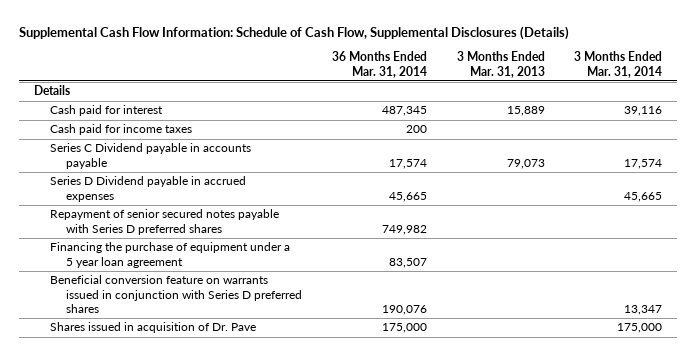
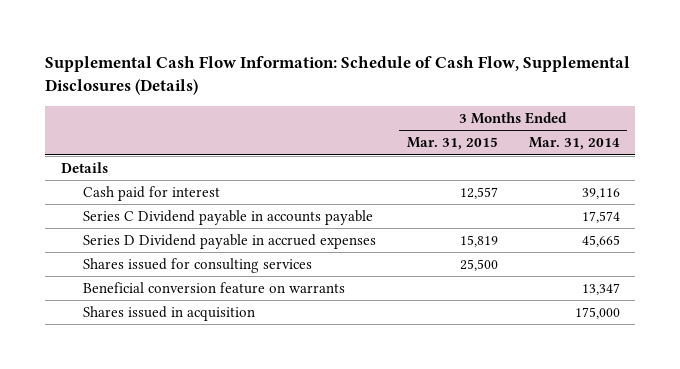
[331,51,427,78] 36 Months Ended Mar. 31, 2014 -> none
[456,51,545,78] 3 Months Ended Mar. 31, 2013 -> none
none -> [406,137,498,151] Mar. 31, 2015
[50,124,193,136] Cash paid for income taxes -> none
[50,209,280,235] Repayment of senior secured notes payable with Series D preferred shares -> none
[50,242,291,268] Financing the purchase of equipment under a 5 year loan agreement -> none
none -> [82,257,312,273] Shares issued for consulting services
[50,275,303,313] Beneficial conversion feature on warrants issued in conjunction with Series D preferred shares -> [82,281,345,294] Beneficial conversion feature on warrants
[50,322,257,334] Shares issued in acquisition of Dr. Pave -> [82,305,255,321] Shares issued in acquisition

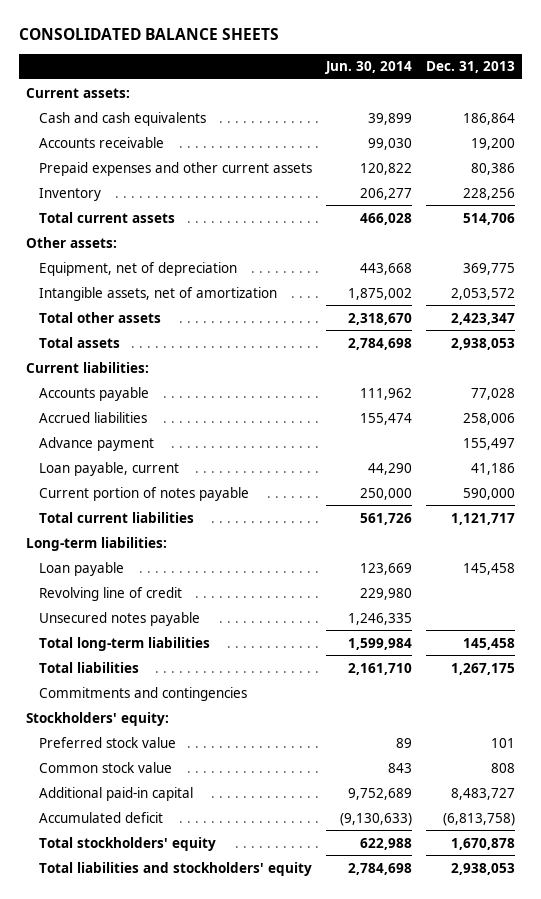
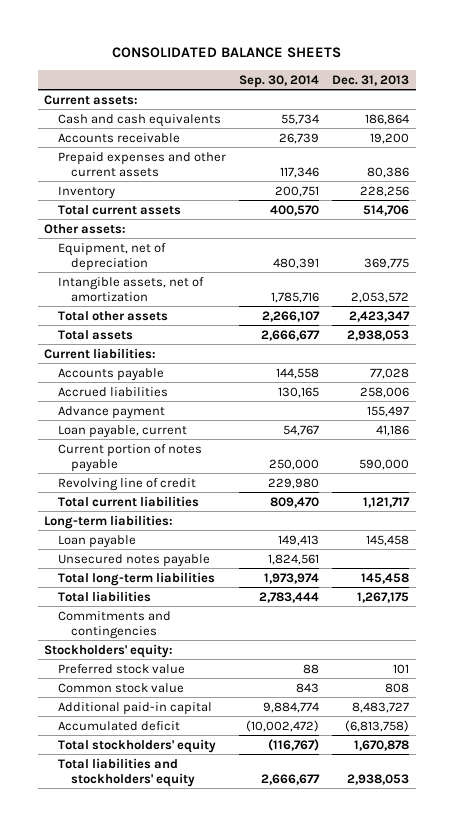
[325,61,413,75] Jun. 30, 2014 -> none
none -> [239,74,320,88] Sep. 30, 2014
[39,586,183,601] Revolving line of credit -> [57,477,196,491] Revolving line of credit

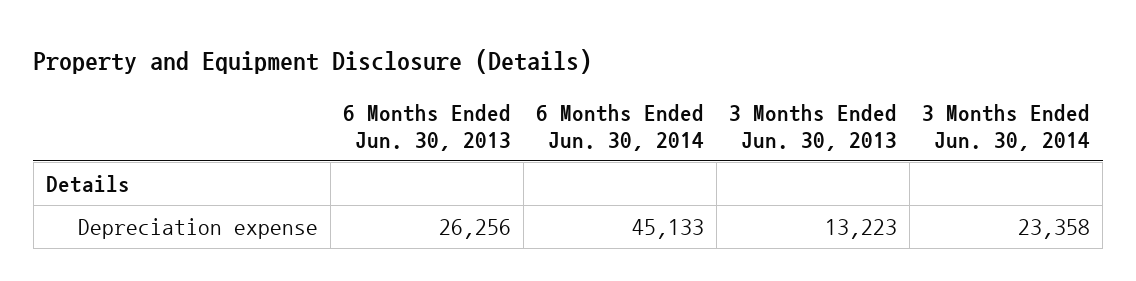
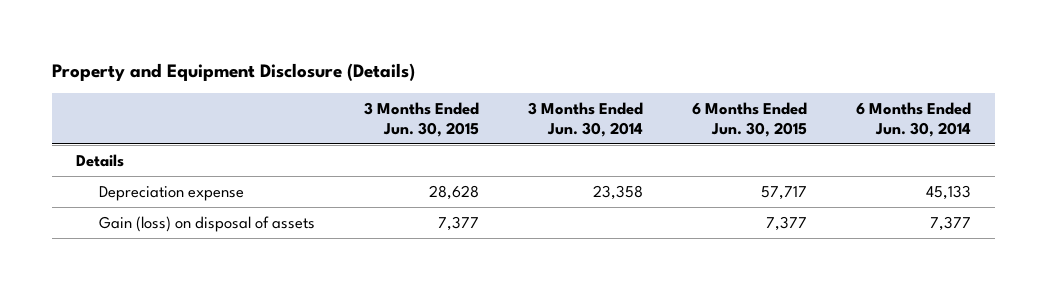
[342,103,511,151] 6 Months Ended Jun. 30, 2013 -> none
[728,103,897,151] 3 Months Ended Jun. 30, 2013 -> none
none -> [364,102,480,137] 3 Months Ended Jun. 30, 2015
none -> [692,102,808,137] 6 Months Ended Jun. 30, 2015
none -> [99,215,316,232] Gain (loss) on disposal of assets

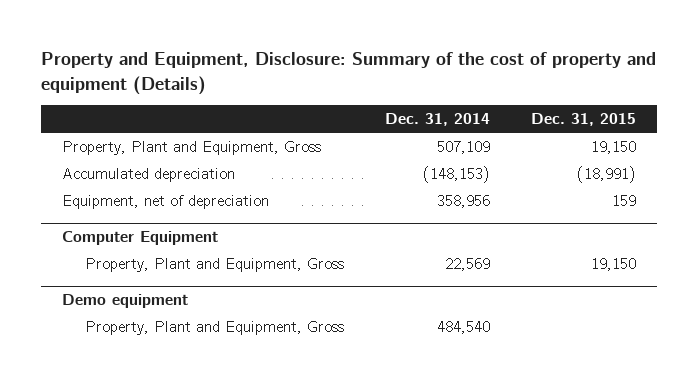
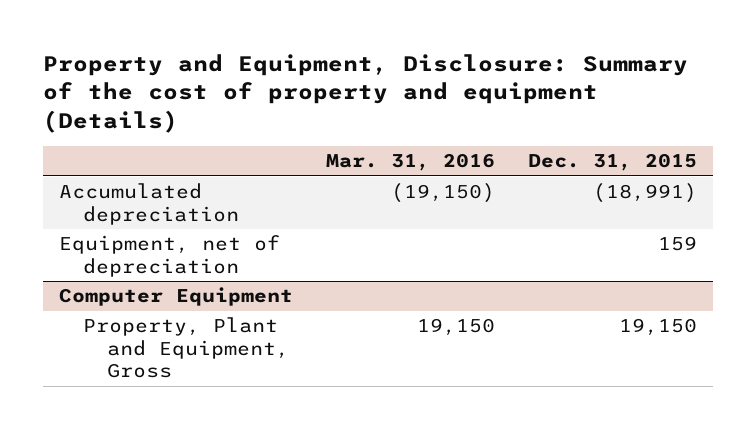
[385,113,491,127] Dec. 31, 2014 -> none
none -> [326,153,496,172] Mar. 31, 2016
[61,140,321,155] Property, Plant and Equipment, Gross -> none
[61,294,188,309] Demo equipment -> none
[85,320,345,335] Property, Plant and Equipment, Gross -> none

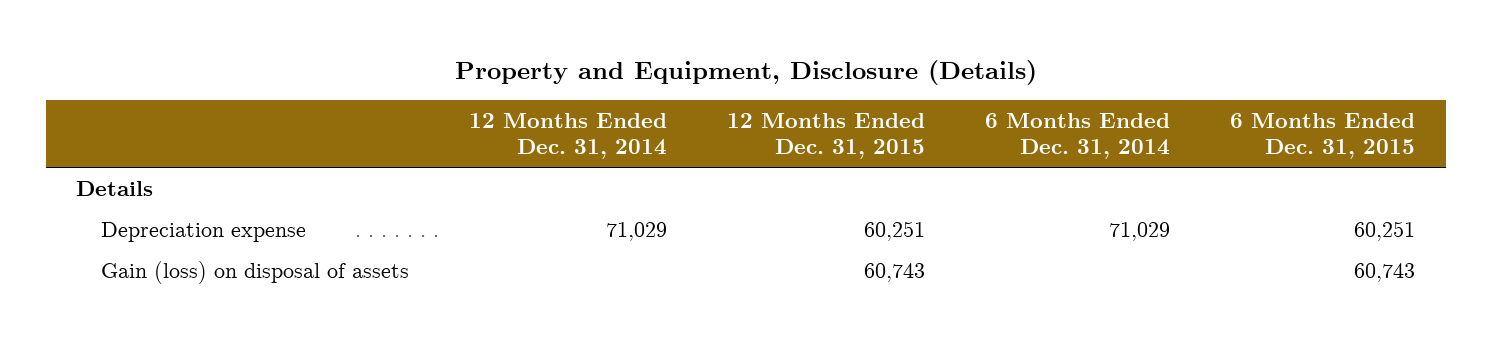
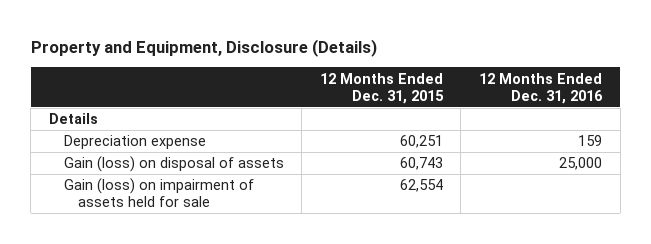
[468,112,667,160] 12 Months Ended Dec. 31, 2014 -> none
[985,112,1171,160] 6 Months Ended Dec. 31, 2014 -> none
[1230,112,1416,160] 6 Months Ended Dec. 31, 2015 -> none
none -> [479,72,604,104] 12 Months Ended Dec. 31, 2016
none -> [63,178,254,208] Gain (loss) on impairment of assets held for sale

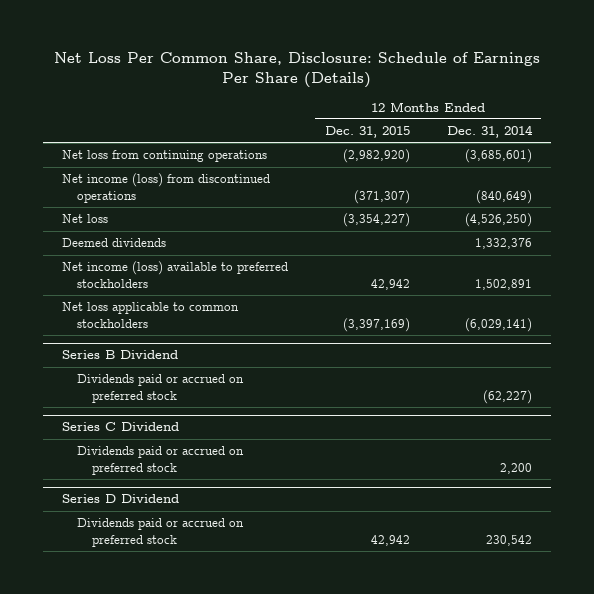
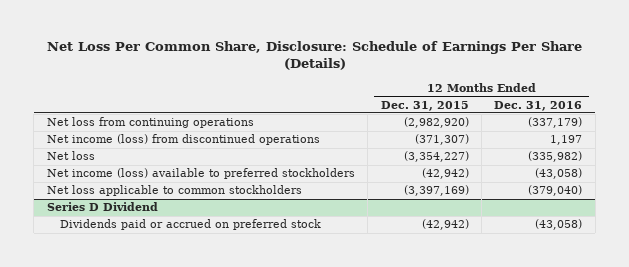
[446,125,533,139] Dec. 31, 2014 -> none
none -> [494,100,583,111] Dec. 31, 2016
[61,238,166,248] Deemed dividends -> none
[370,278,410,290] 42,942 -> [421,168,469,180] (42,942)
[61,350,178,360] Series B Dividend -> none
[76,374,244,403] Dividends paid or accrued on preferred stock -> none
[61,422,179,432] Series C Dividend -> none
[76,446,244,475] Dividends paid or accrued on preferred stock -> none
[370,534,410,546] 42,942 -> [421,219,469,231] (42,942)

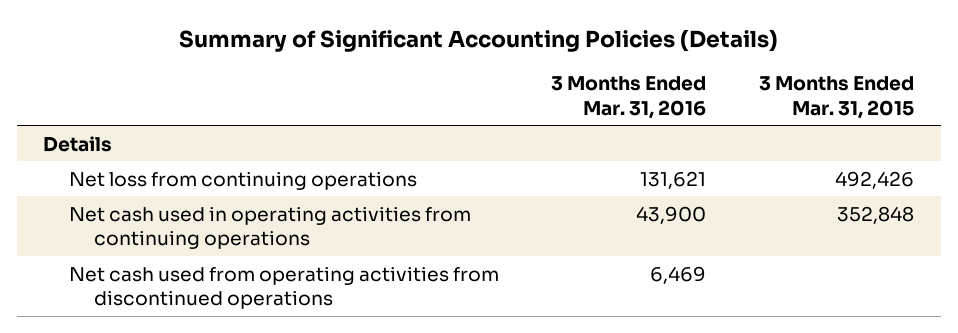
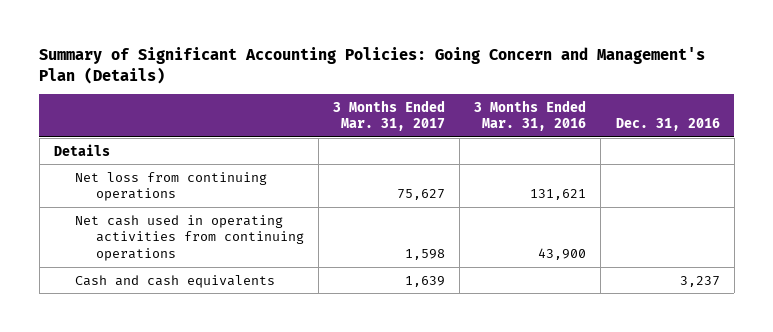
[178,28,778,52] Summary of Significant Accounting Policies (Details) -> [39,46,706,84] Summary of Significant Accounting Policies: Going Concern and Management's Plan (Details)
[759,76,915,119] 3 Months Ended Mar. 31, 2015 -> none
none -> [333,99,446,132] 3 Months Ended Mar. 31, 2017
none -> [615,118,720,132] Dec. 31, 2016
[68,265,499,309] Net cash used from operating activities from discontinued operations -> none
none -> [75,274,276,288] Cash and cash equivalents

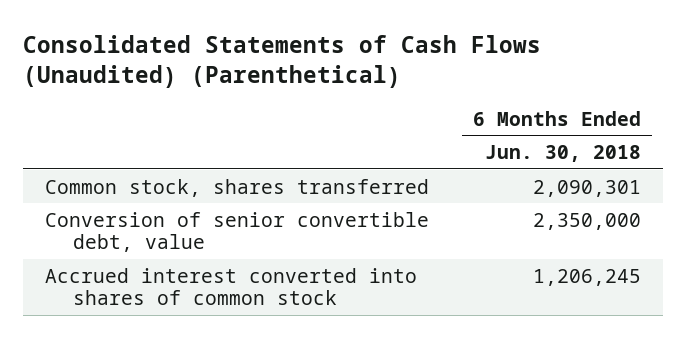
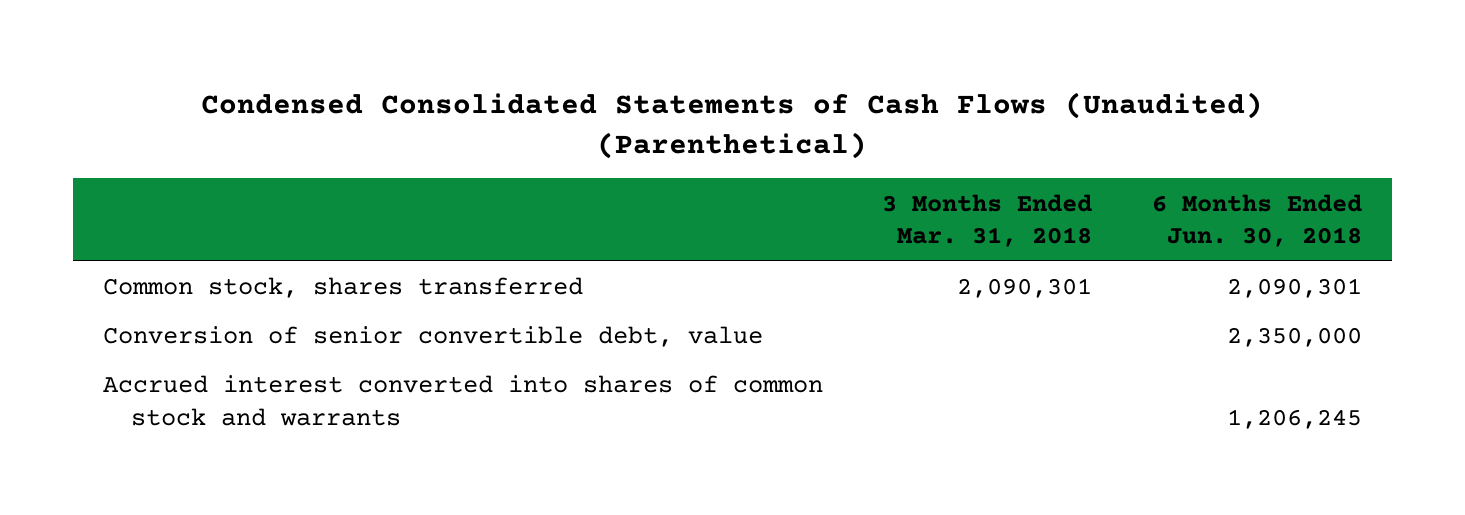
[22,35,541,89] Consolidated Statements of Cash Flows (Unaudited) (Parenthetical) -> [201,92,1264,159] Condensed Consolidated Statements of Cash Flows (Unaudited) (Parenthetical)
none -> [882,193,1093,248] 3 Months Ended Mar. 31, 2018
[44,267,417,306] Accrued interest converted into shares of common stock -> [102,375,823,426] Accrued interest converted into shares of common stock and warrants

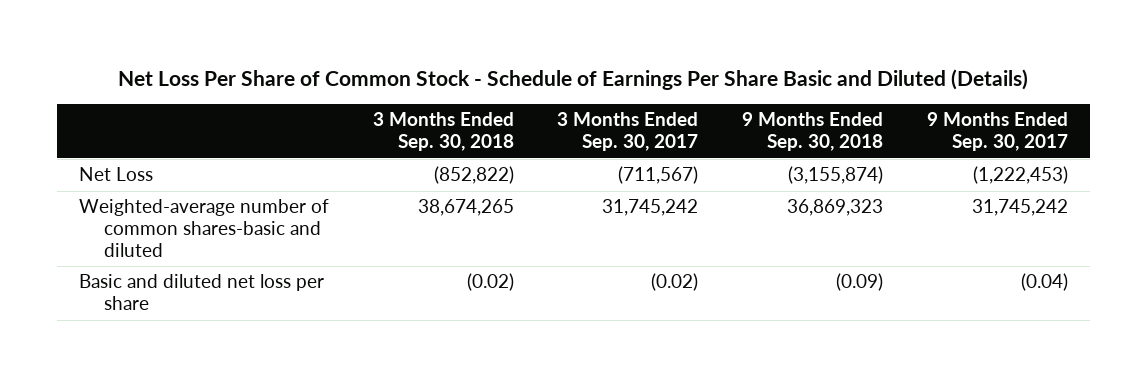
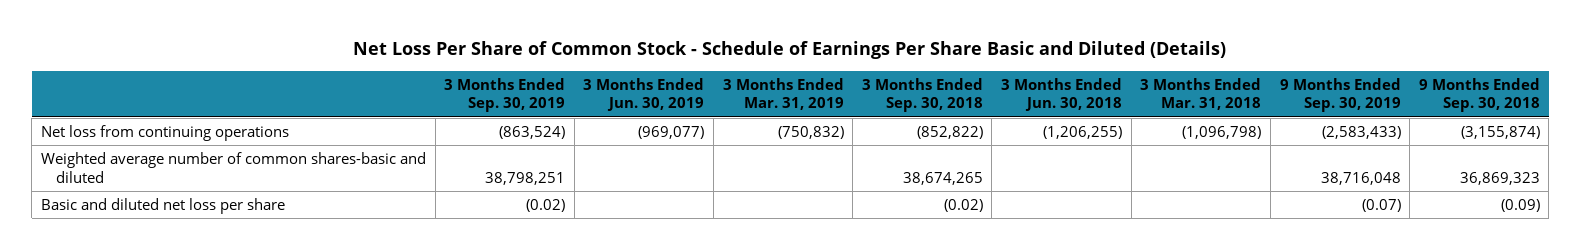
[557,112,699,152] 3 Months Ended Sep. 30, 2017 -> none
[926,112,1068,152] 9 Months Ended Sep. 30, 2017 -> none
none -> [444,77,566,113] 3 Months Ended Sep. 30, 2019
none -> [583,77,705,112] 3 Months Ended Jun. 30, 2019
none -> [722,77,844,111] 3 Months Ended Mar. 31, 2019
none -> [1001,77,1123,112] 3 Months Ended Jun. 30, 2018
none -> [1140,77,1262,111] 3 Months Ended Mar. 31, 2018
none -> [1279,77,1401,113] 9 Months Ended Sep. 30, 2019
[78,167,153,182] Net Loss -> [40,125,289,142] Net loss from continuing operations
[78,199,329,258] Weighted-average number of common shares-basic and diluted -> [40,152,426,183] Weighted average number of common shares-basic and diluted

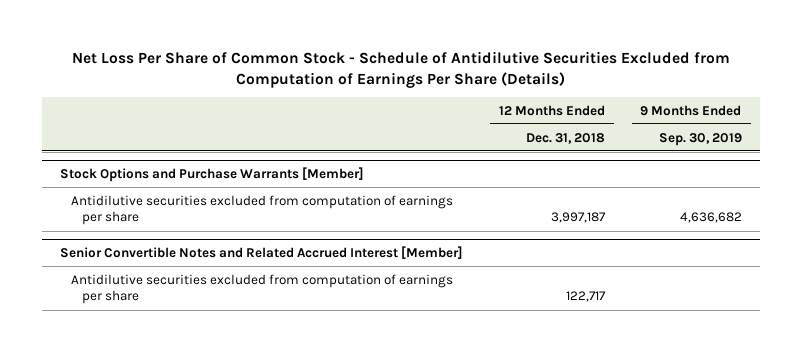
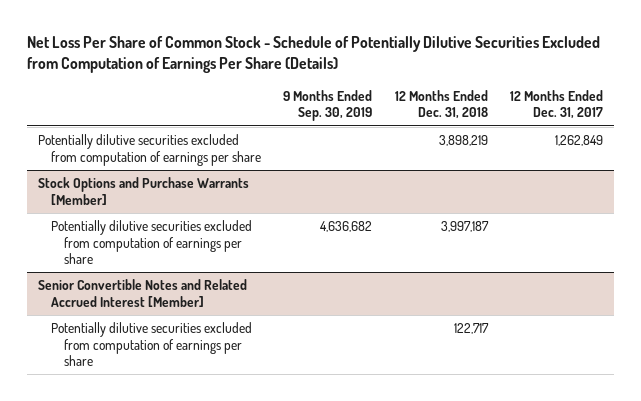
[71,51,730,88] Net Loss Per Share of Common Stock - Schedule of Antidilutive Securities Excluded from Computation of Earnings Per Share (Details) -> [27,36,601,73] Net Loss Per Share of Common Stock - Schedule of Potentially Dilutive Securities Excluded from Computation of Earnings Per Share (Details)
none -> [509,89,603,120] 12 Months Ended Dec. 31, 2017
none -> [38,134,262,166] Potentially dilutive securities excluded from computation of earnings per share
[71,194,454,226] Antidilutive securities excluded from computation of earnings per share -> [51,220,253,264] Potentially dilutive securities excluded from computation of earnings per share
[71,273,454,305] Antidilutive securities excluded from computation of earnings per share -> [51,322,253,366] Potentially dilutive securities excluded from computation of earnings per share

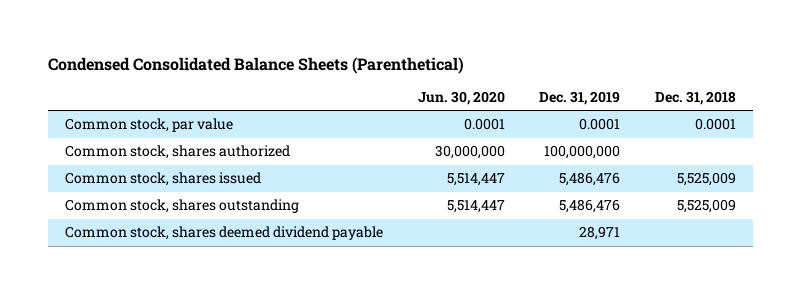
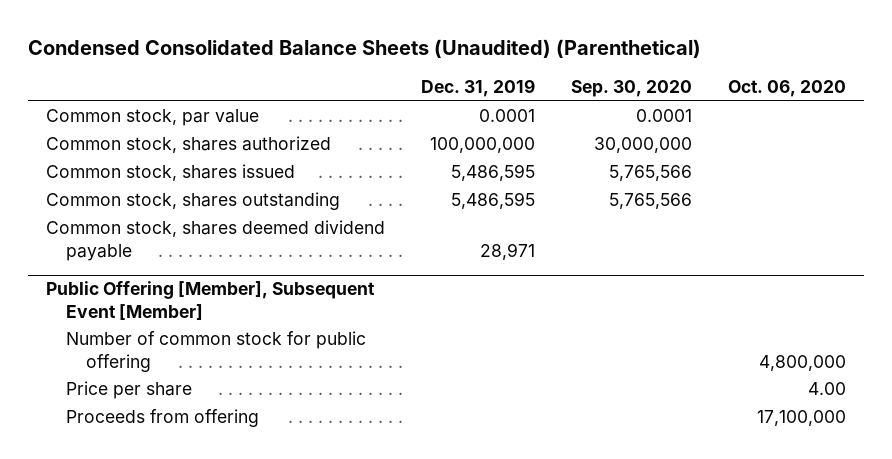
[47,56,464,74] Condensed Consolidated Balance Sheets (Parenthetical) -> [28,39,702,59] Condensed Consolidated Balance Sheets (Unaudited) (Parenthetical)
[417,91,505,106] Jun. 30, 2020 -> none
[655,91,737,106] Dec. 31, 2018 -> none
none -> [571,80,693,98] Sep. 30, 2020
none -> [728,80,847,98] Oct. 06, 2020
[559,172,621,187] 5,486,476 -> [451,164,536,182] 5,486,595
[559,199,621,214] 5,486,476 -> [451,192,536,210] 5,486,595
none -> [46,281,376,320] Public Offering [Member], Subsequent Event [Member]
none -> [65,331,366,372] Number of common stock for public offering
none -> [65,381,192,400] Price per share
none -> [65,409,259,428] Proceeds from offering

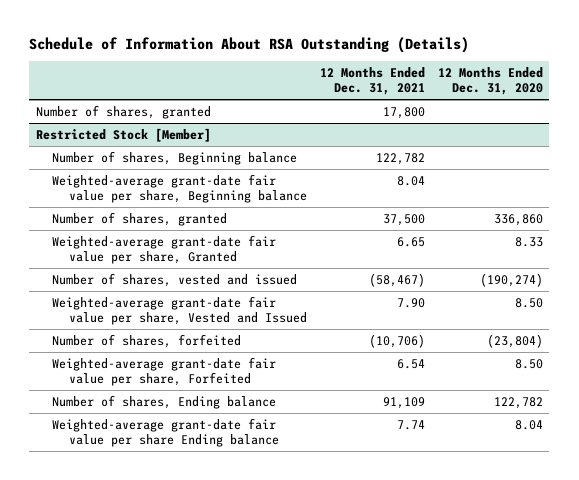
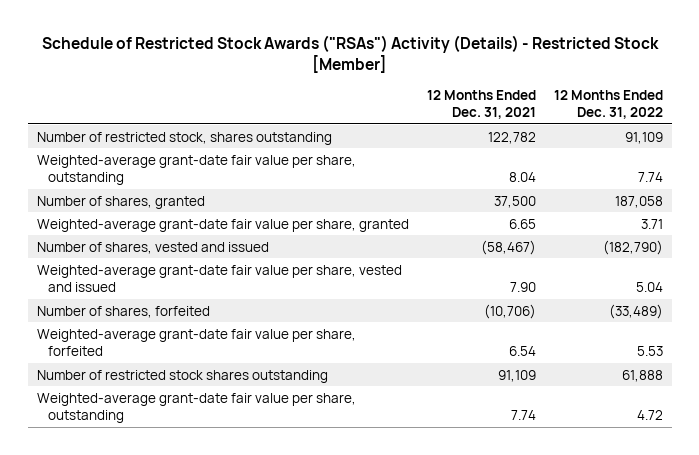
[29,36,470,53] Schedule of Information About RSA Outstanding (Details) -> [41,34,659,73] Schedule of Restricted Stock Awards ("RSAs") Activity (Details) - Restricted Stock [Member]
[437,67,543,96] 12 Months Ended Dec. 31, 2020 -> none
none -> [553,89,663,120] 12 Months Ended Dec. 31, 2022
[35,104,211,119] Number of shares, granted -> none
[35,127,211,142] Restricted Stock [Member] -> none
[52,150,298,165] Number of shares, Beginning balance -> [36,131,332,145] Number of restricted stock, shares outstanding
[52,173,307,203] Weighted-average grant-date fair value per share, Beginning balance -> [36,154,356,185] Weighted-average grant-date fair value per share, outstanding
[52,234,277,264] Weighted-average grant-date fair value per share, Granted -> [36,218,409,232] Weighted-average grant-date fair value per share, granted
[52,295,307,325] Weighted-average grant-date fair value per share, Vested and Issued -> [36,264,402,292] Weighted-average grant-date fair value per share, vested and issued
[52,356,277,386] Weighted-average grant-date fair value per share, Forfeited -> [36,328,356,356] Weighted-average grant-date fair value per share, forfeited
[52,394,277,409] Number of shares, Ending balance -> [36,369,328,383] Number of restricted stock shares outstanding
[52,417,279,447] Weighted-average grant-date fair value per share Ending balance -> [36,392,356,423] Weighted-average grant-date fair value per share, outstanding

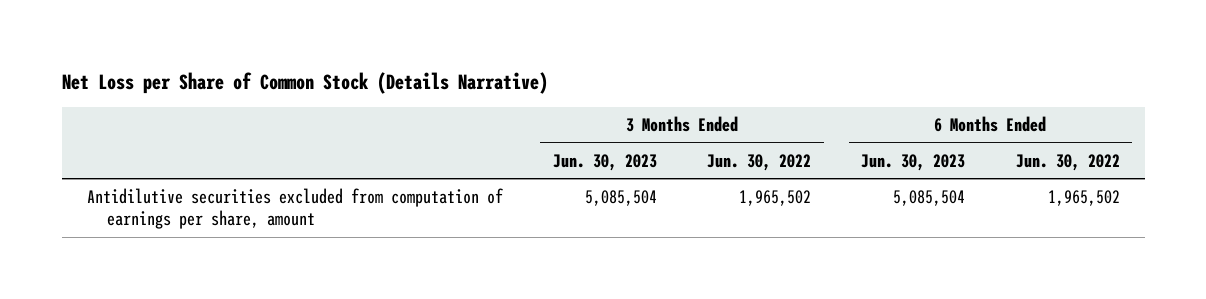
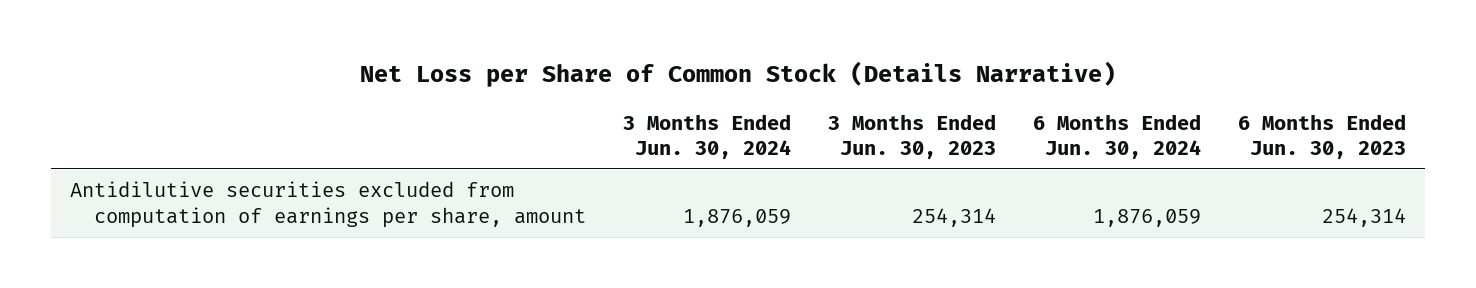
[707,153,812,171] Jun. 30, 2022 -> none
[1015,153,1120,171] Jun. 30, 2022 -> none
none -> [622,113,791,160] 3 Months Ended Jun. 30, 2024
none -> [1033,113,1202,160] 6 Months Ended Jun. 30, 2024
[585,189,658,206] 5,085,504 -> [911,207,996,227] 254,314
[893,189,966,206] 5,085,504 -> [1322,207,1407,227] 254,314

